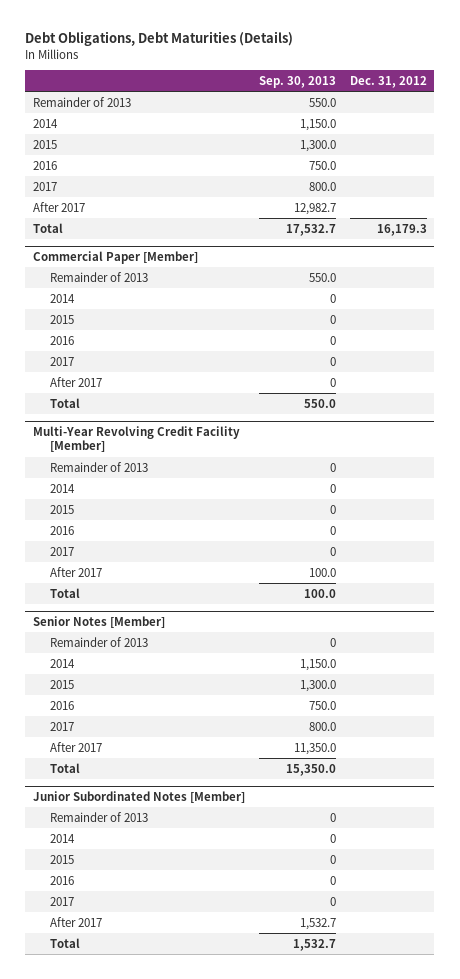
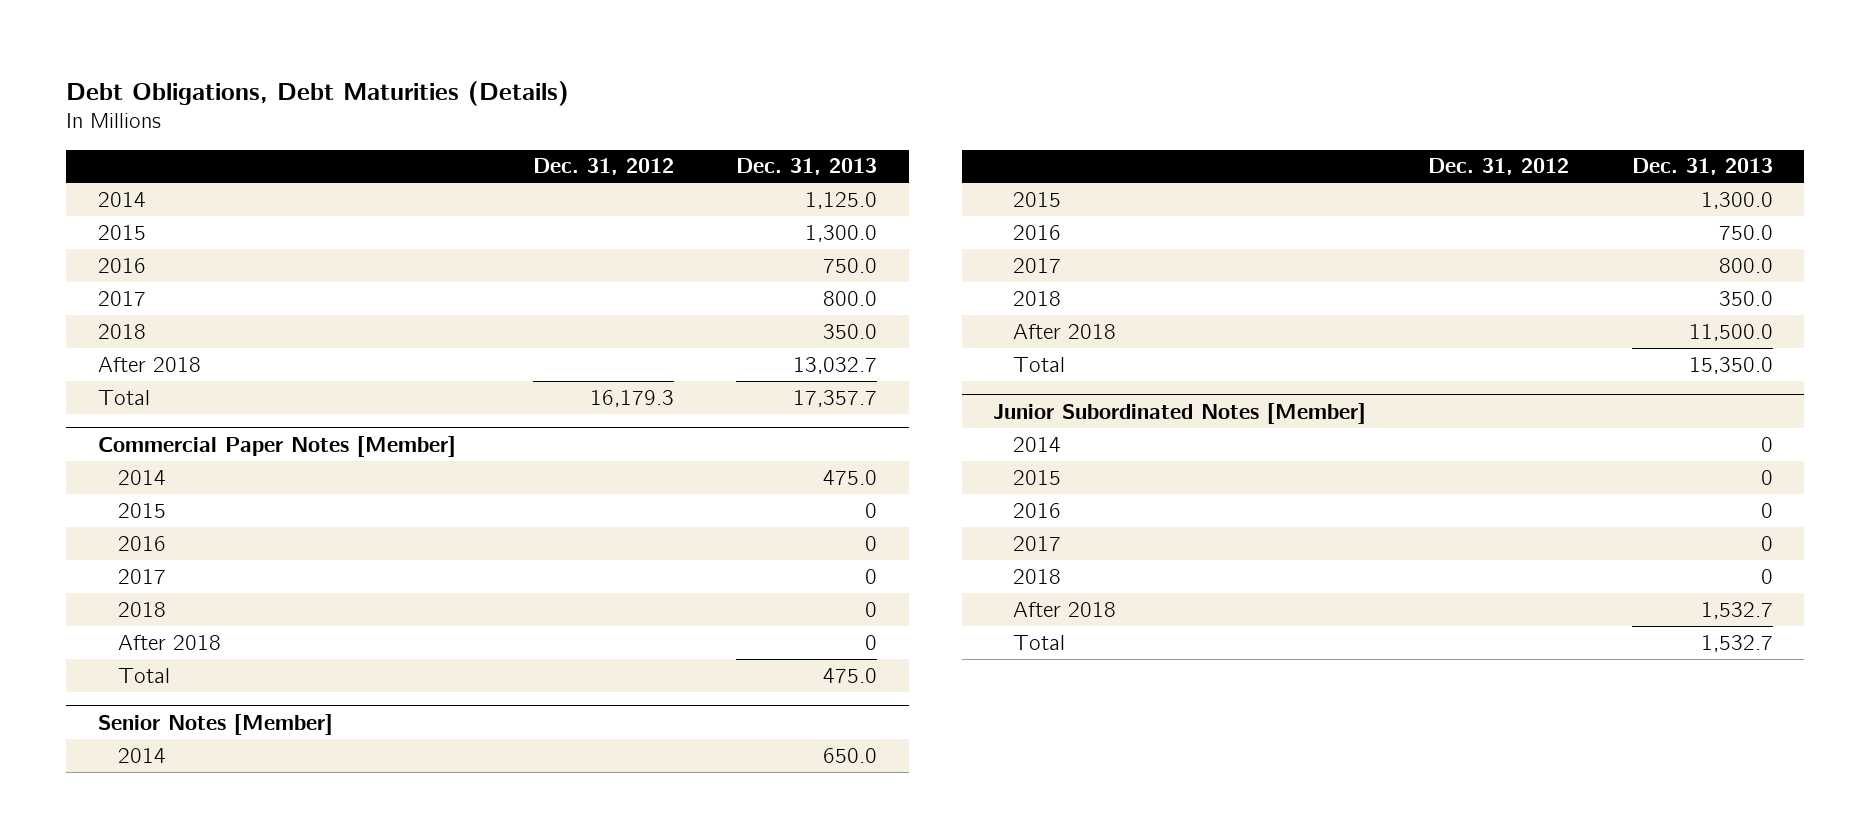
[258,75,336,88] Sep. 30, 2013 -> none
none -> [736,158,878,176] Dec. 31, 2013
[32,96,131,107] Remainder of 2013 -> none
none -> [97,323,146,339] 2018
[32,201,85,212] After 2017 -> [97,356,201,372] After 2018
[49,271,148,282] Remainder of 2013 -> none
[32,250,198,264] Commercial Paper [Member] -> [97,435,456,457] Commercial Paper Notes [Member]
none -> [117,601,166,617] 2018
[49,376,102,387] After 2017 -> [117,634,221,650] After 2018
[32,425,240,453] Multi-Year Revolving Credit Facility [Member] -> none
[49,461,148,472] Remainder of 2013 -> none
[49,483,75,493] 2014 -> none
[49,504,74,514] 2015 -> none
[49,525,74,535] 2016 -> none
[49,546,74,556] 2017 -> none
[49,566,102,577] After 2017 -> none
[49,587,80,598] Total -> none
[49,636,148,647] Remainder of 2013 -> none
none -> [1013,290,1062,306] 2018
[49,741,102,752] After 2017 -> [1013,323,1117,339] After 2018
[49,811,148,822] Remainder of 2013 -> none
none -> [1013,568,1062,584] 2018
[49,916,102,927] After 2017 -> [1013,601,1117,617] After 2018

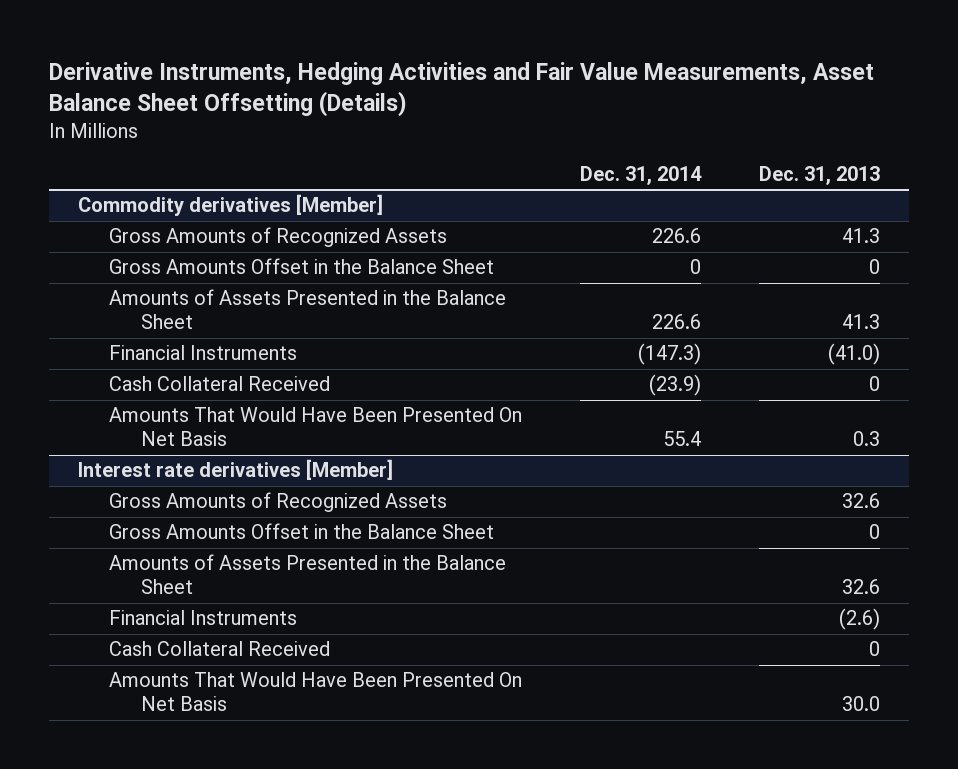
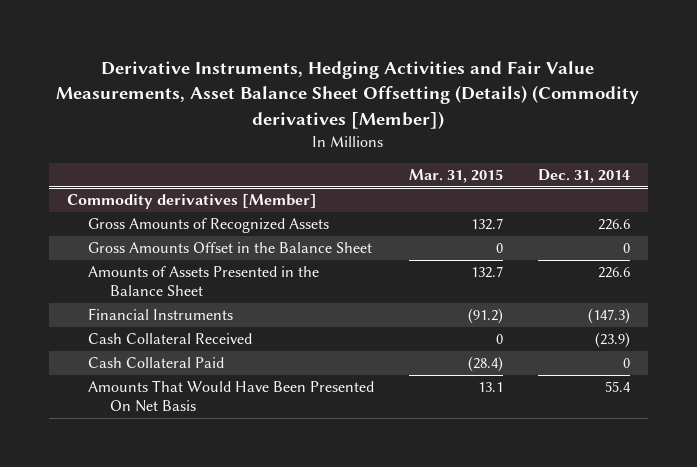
[48,62,874,118] Derivative Instruments, Hedging Activities and Fair Value Measurements, Asset Balance Sheet Offsetting (Details) -> [56,61,640,129] Derivative Instruments, Hedging Activities and Fair Value Measurements, Asset Balance Sheet Offsetting (Details) (Commodity derivatives [Member])
[759,166,881,186] Dec. 31, 2013 -> none
none -> [409,169,504,184] Mar. 31, 2015
none -> [88,357,225,369] Cash Collateral Paid
[77,459,393,481] Interest rate derivatives [Member] -> none
[109,492,448,513] Gross Amounts of Recognized Assets -> none
[109,523,495,540] Gross Amounts Offset in the Balance Sheet -> none
[109,554,507,595] Amounts of Assets Presented in the Balance Sheet -> none
[109,610,298,626] Financial Instruments -> none
[109,641,331,657] Cash Collateral Received -> none
[109,672,523,712] Amounts That Would Have Been Presented On Net Basis -> none

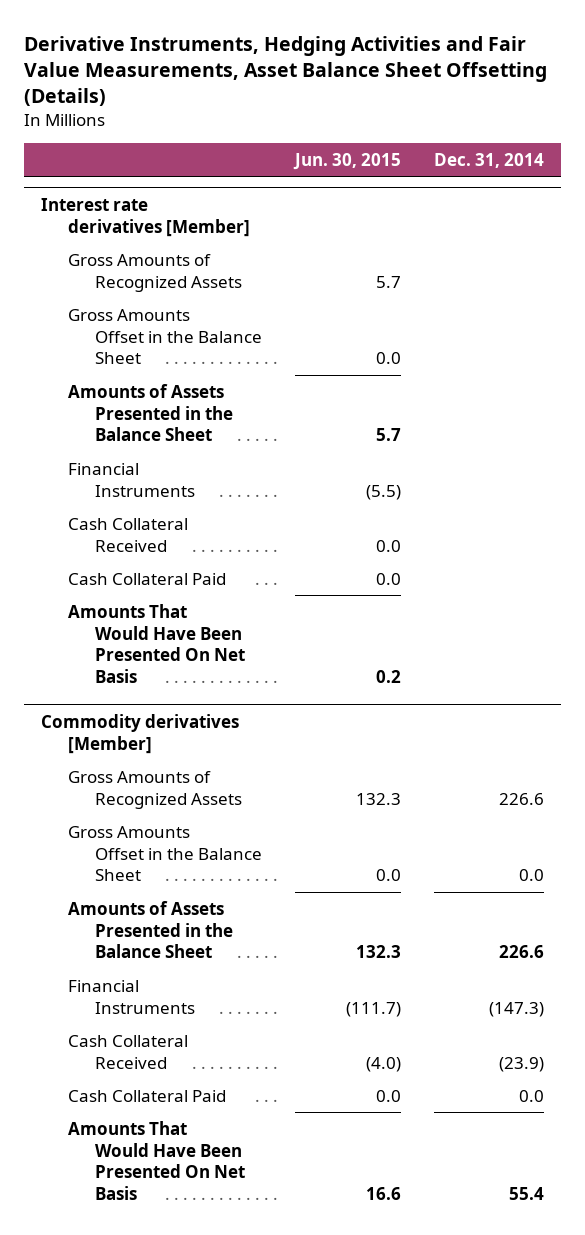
[56,61,640,129] Derivative Instruments, Hedging Activities and Fair Value Measurements, Asset Balance Sheet Offsetting (Details) (Commodity derivatives [Member]) -> [24,35,548,107] Derivative Instruments, Hedging Activities and Fair Value Measurements, Asset Balance Sheet Offsetting (Details)
[409,169,504,184] Mar. 31, 2015 -> none
none -> [292,152,401,170] Jun. 30, 2015
none -> [40,197,250,237] Interest rate derivatives [Member]
none -> [67,253,242,292] Gross Amounts of Recognized Assets
none -> [67,308,262,365] Gross Amounts Offset in the Balance Sheet
none -> [67,383,233,442] Amounts of Assets Presented in the Balance Sheet
none -> [67,462,195,497] Financial Instruments
none -> [67,517,188,552] Cash Collateral Received
none -> [67,572,226,585] Cash Collateral Paid
none -> [67,603,245,684] Amounts That Would Have Been Presented On Net Basis
[623,243,631,254] 0 -> [519,869,545,882] 0.0
[623,358,631,369] 0 -> [519,1089,545,1102] 0.0

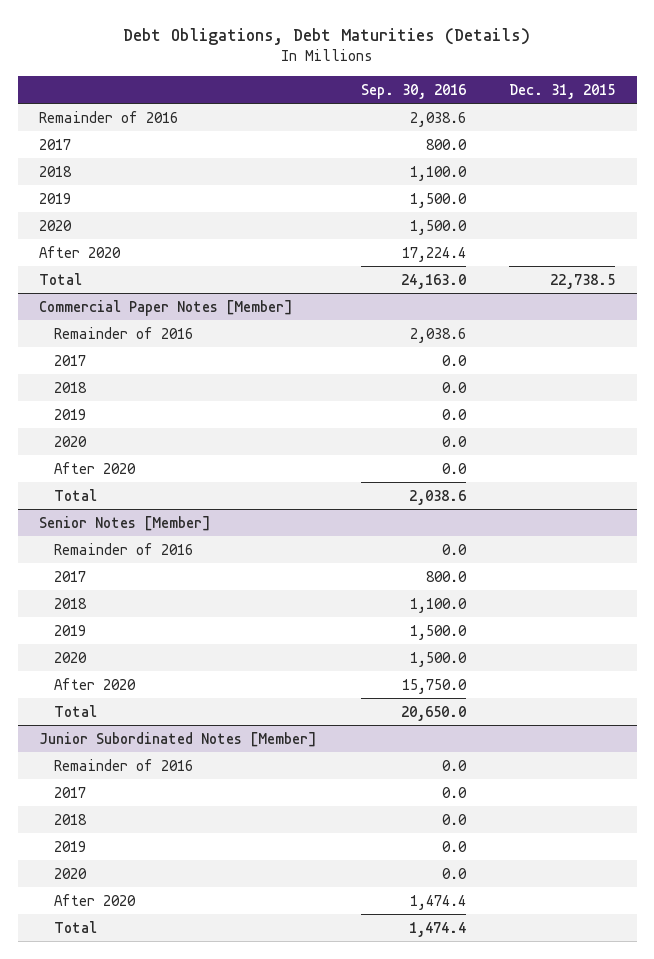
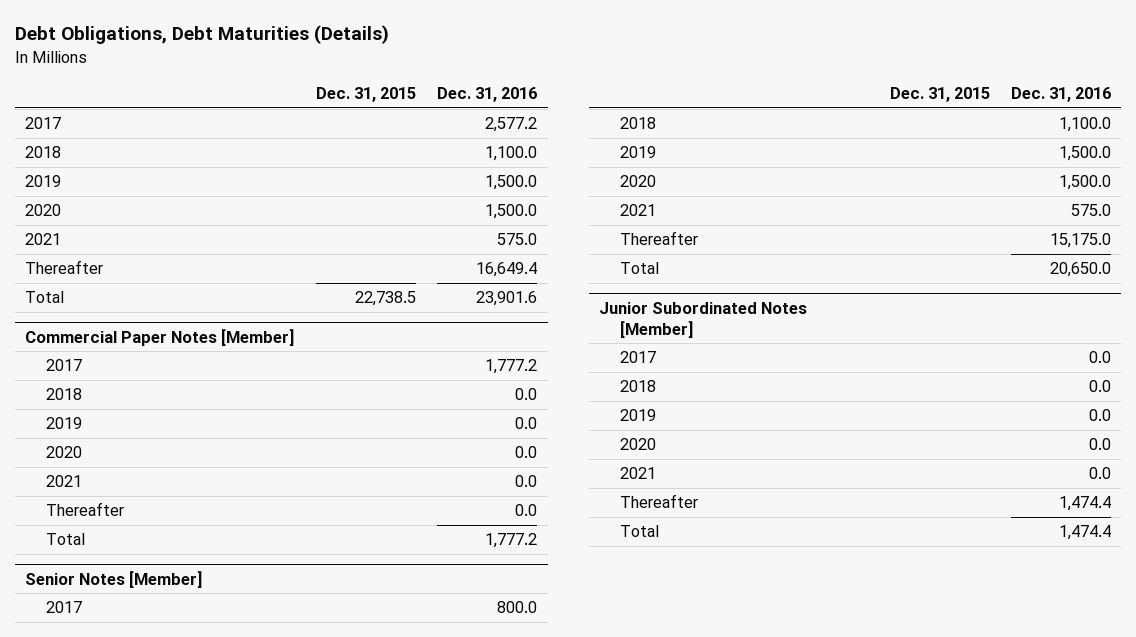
[360,83,466,99] Sep. 30, 2016 -> none
none -> [437,87,538,103] Dec. 31, 2016
[39,110,179,123] Remainder of 2016 -> none
none -> [25,233,62,246] 2021
[39,245,122,258] After 2020 -> [25,260,104,275] Thereafter
[54,326,194,339] Remainder of 2016 -> none
none -> [46,475,83,488] 2021
[54,461,137,474] After 2020 -> [46,502,125,517] Thereafter
[54,542,194,555] Remainder of 2016 -> none
none -> [619,204,656,217] 2021
[54,677,137,690] After 2020 -> [619,231,698,246] Thereafter
[54,758,194,771] Remainder of 2016 -> none
none -> [619,467,656,480] 2021
[54,893,137,906] After 2020 -> [619,494,698,509] Thereafter

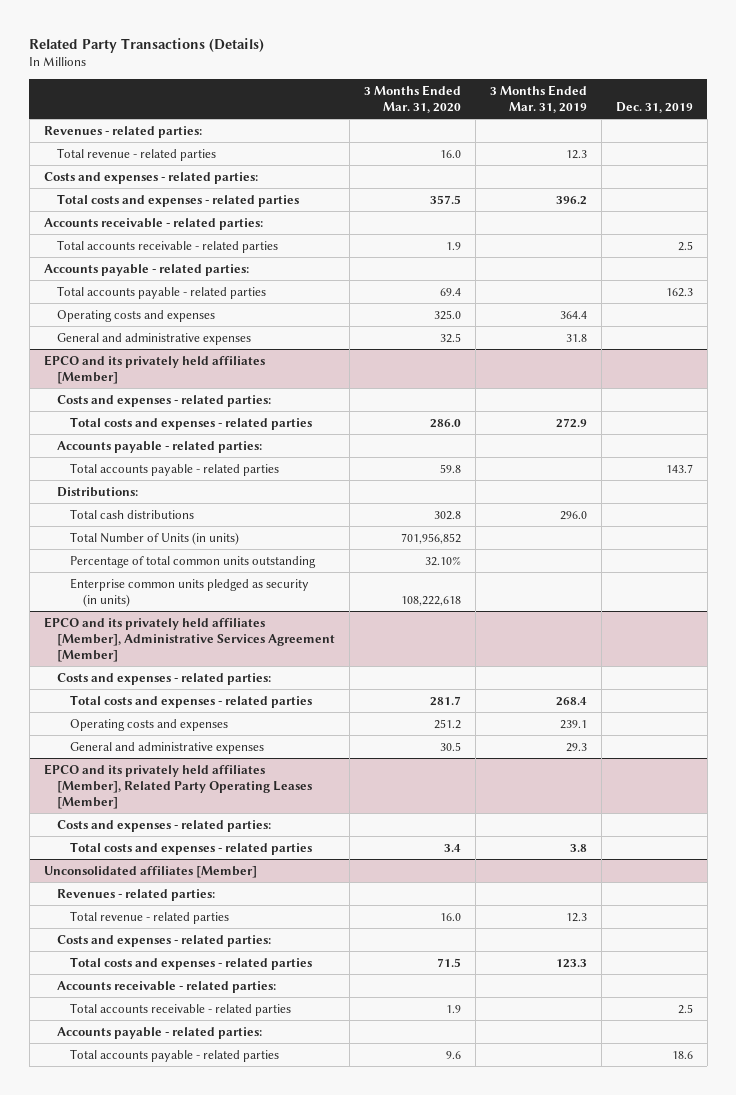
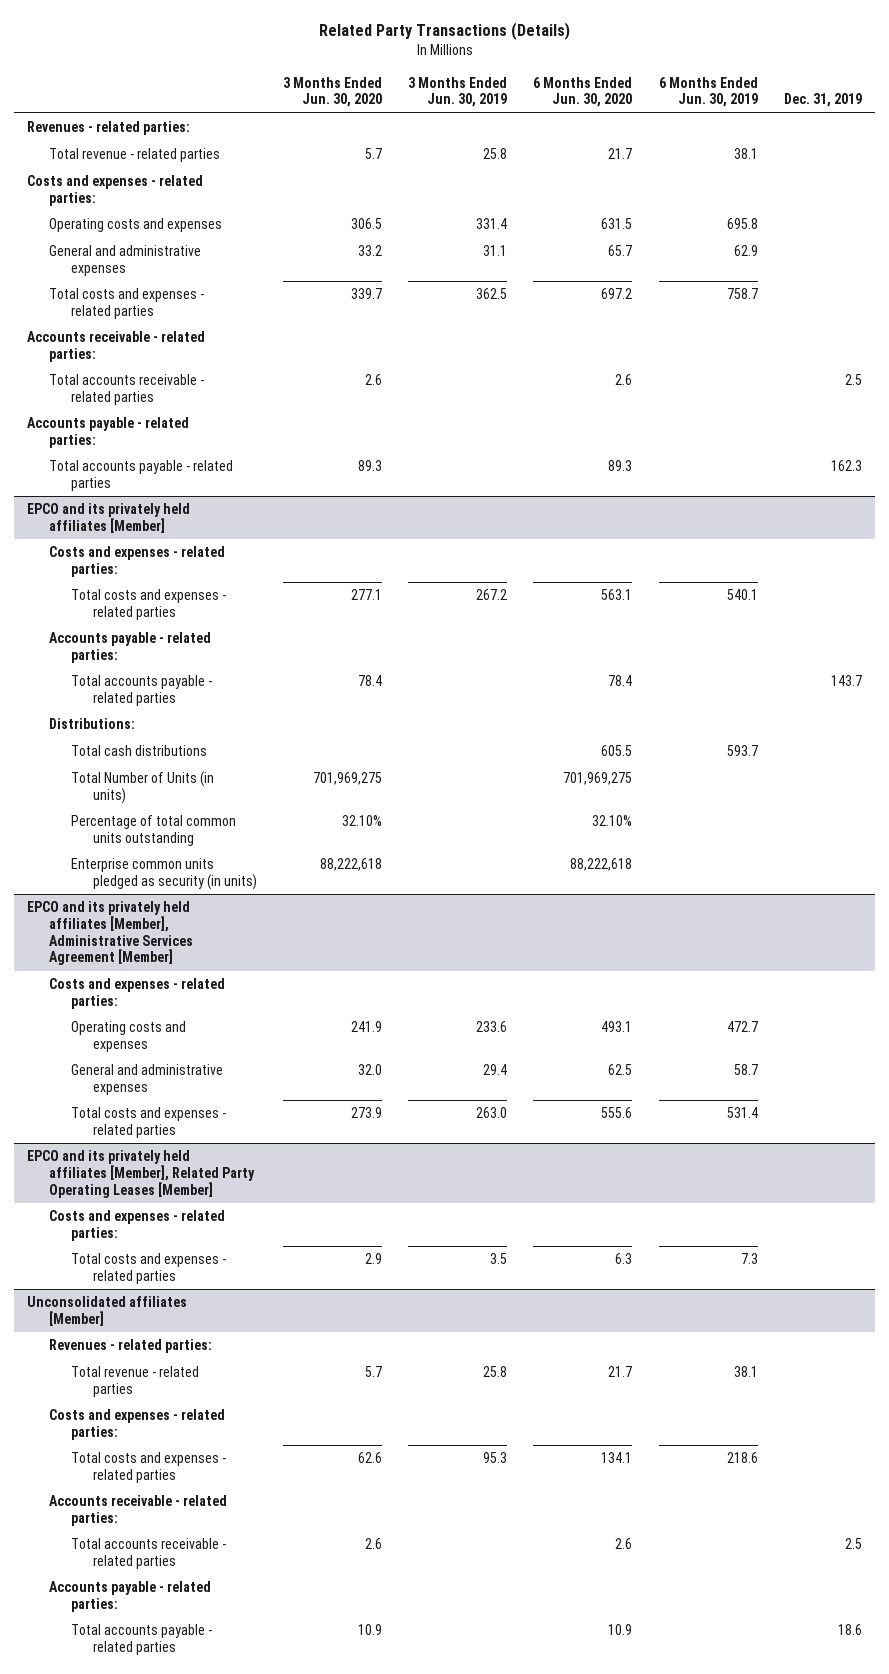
[363,85,461,113] 3 Months Ended Mar. 31, 2020 -> none
[489,85,587,113] 3 Months Ended Mar. 31, 2019 -> none
none -> [283,76,383,108] 3 Months Ended Jun. 30, 2020
none -> [408,76,508,108] 3 Months Ended Jun. 30, 2019
none -> [533,76,633,108] 6 Months Ended Jun. 30, 2020
none -> [658,76,758,108] 6 Months Ended Jun. 30, 2019
[56,309,215,322] Operating costs and expenses -> [49,218,223,233] Operating costs and expenses
[56,332,251,345] General and administrative expenses -> [49,245,202,277] General and administrative expenses
[70,694,313,708] Total costs and expenses - related parties -> [71,1107,227,1139] Total costs and expenses - related parties

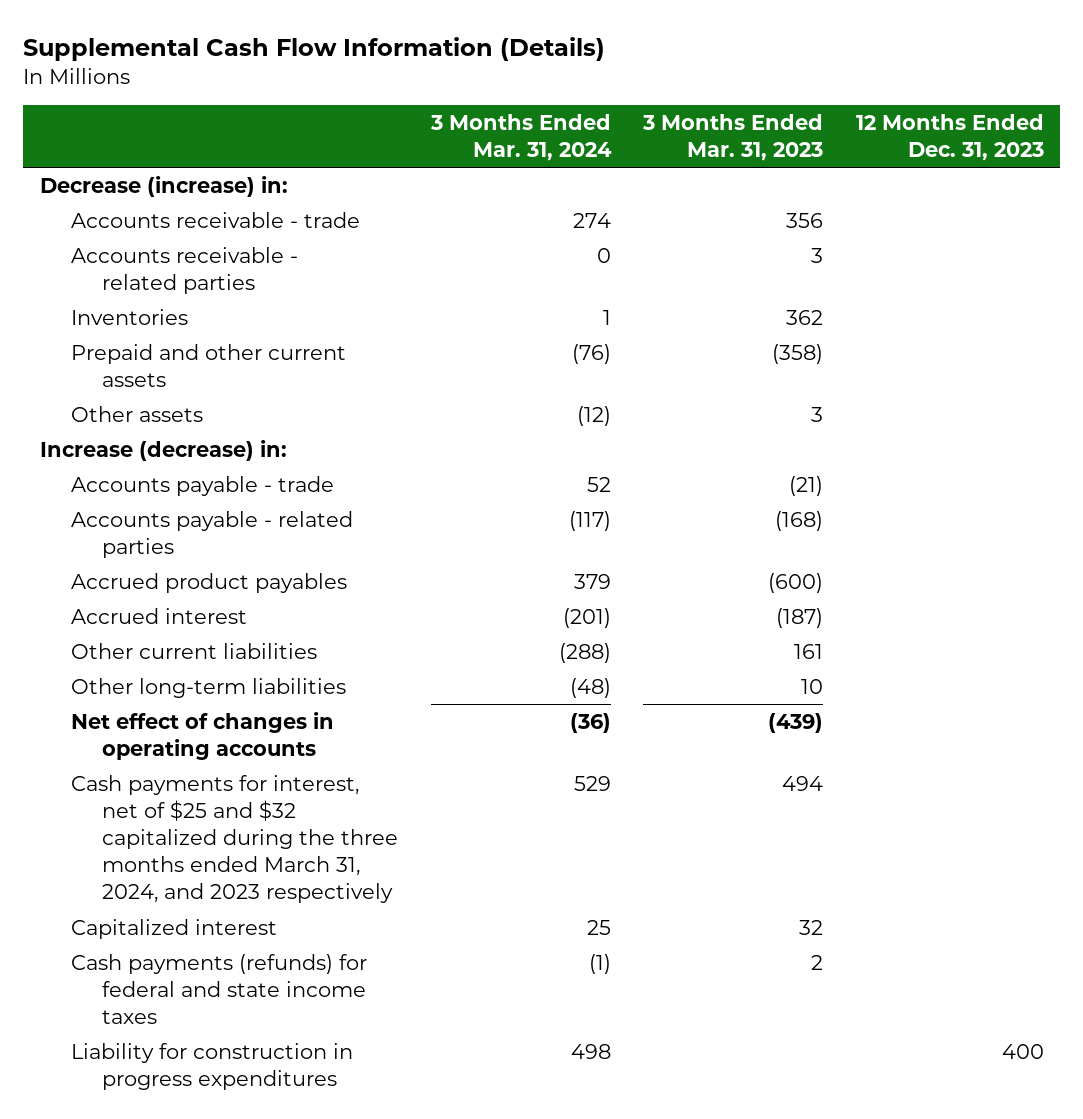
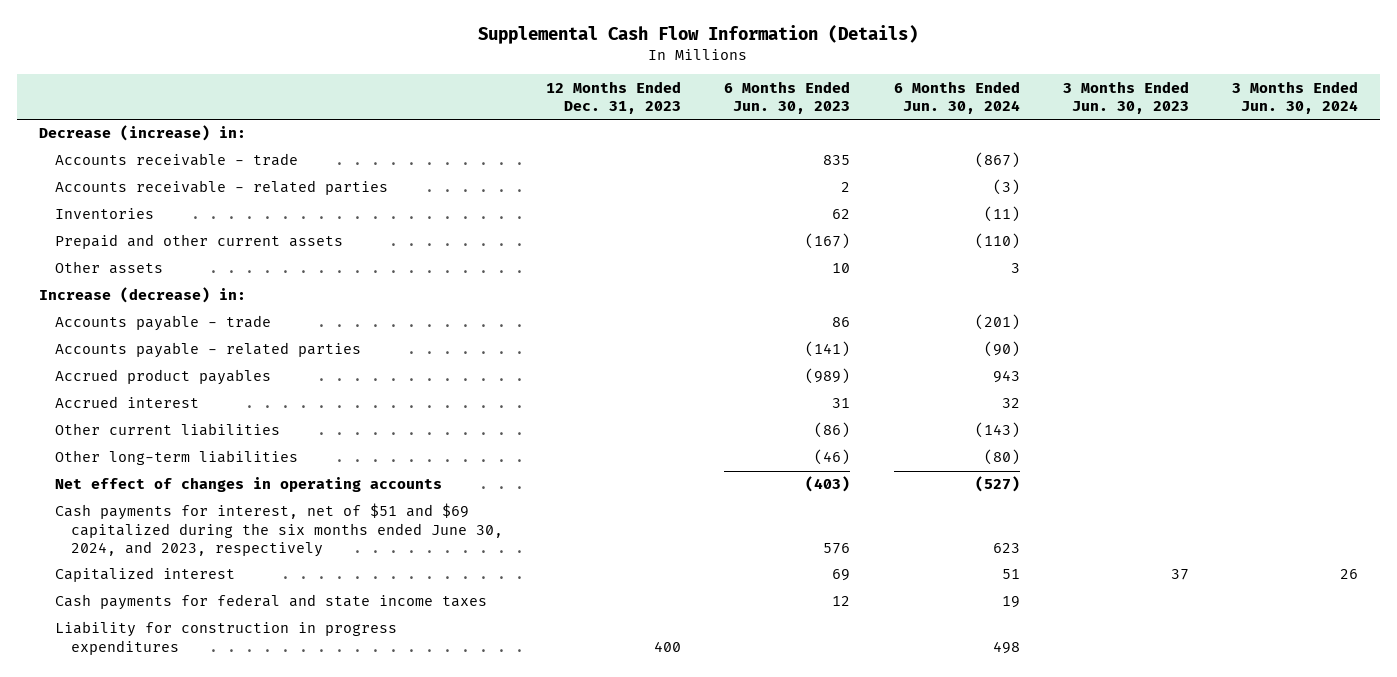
[429,114,612,162] 3 Months Ended Mar. 31, 2024 -> none
[642,114,824,162] 3 Months Ended Mar. 31, 2023 -> none
none -> [724,80,851,114] 6 Months Ended Jun. 30, 2023
none -> [893,80,1020,114] 6 Months Ended Jun. 30, 2024
none -> [1063,80,1190,114] 3 Months Ended Jun. 30, 2023
none -> [1232,80,1359,114] 3 Months Ended Jun. 30, 2024
[70,774,399,904] Cash payments for interest, net of $25 and $32 capitalized during the three months ended March 31, 2024, and 2023 respectively -> [54,503,503,557] Cash payments for interest, net of $51 and $69 capitalized during the six months ended June 30, 2024, and 2023, respectively
[70,953,367,1025] Cash payments (refunds) for federal and state income taxes -> [54,594,487,611] Cash payments for federal and state income taxes

